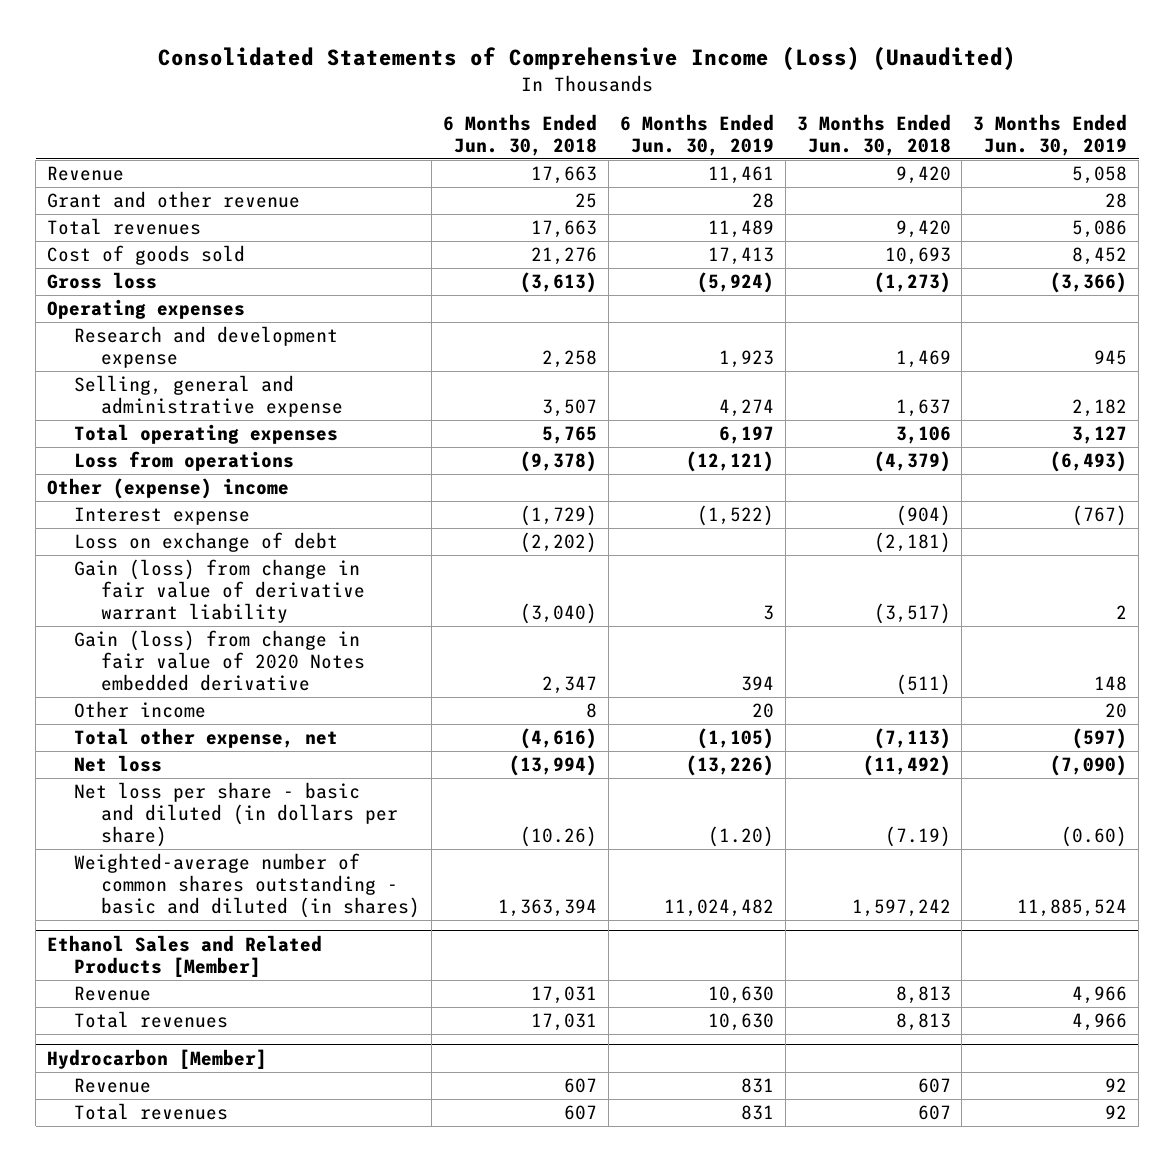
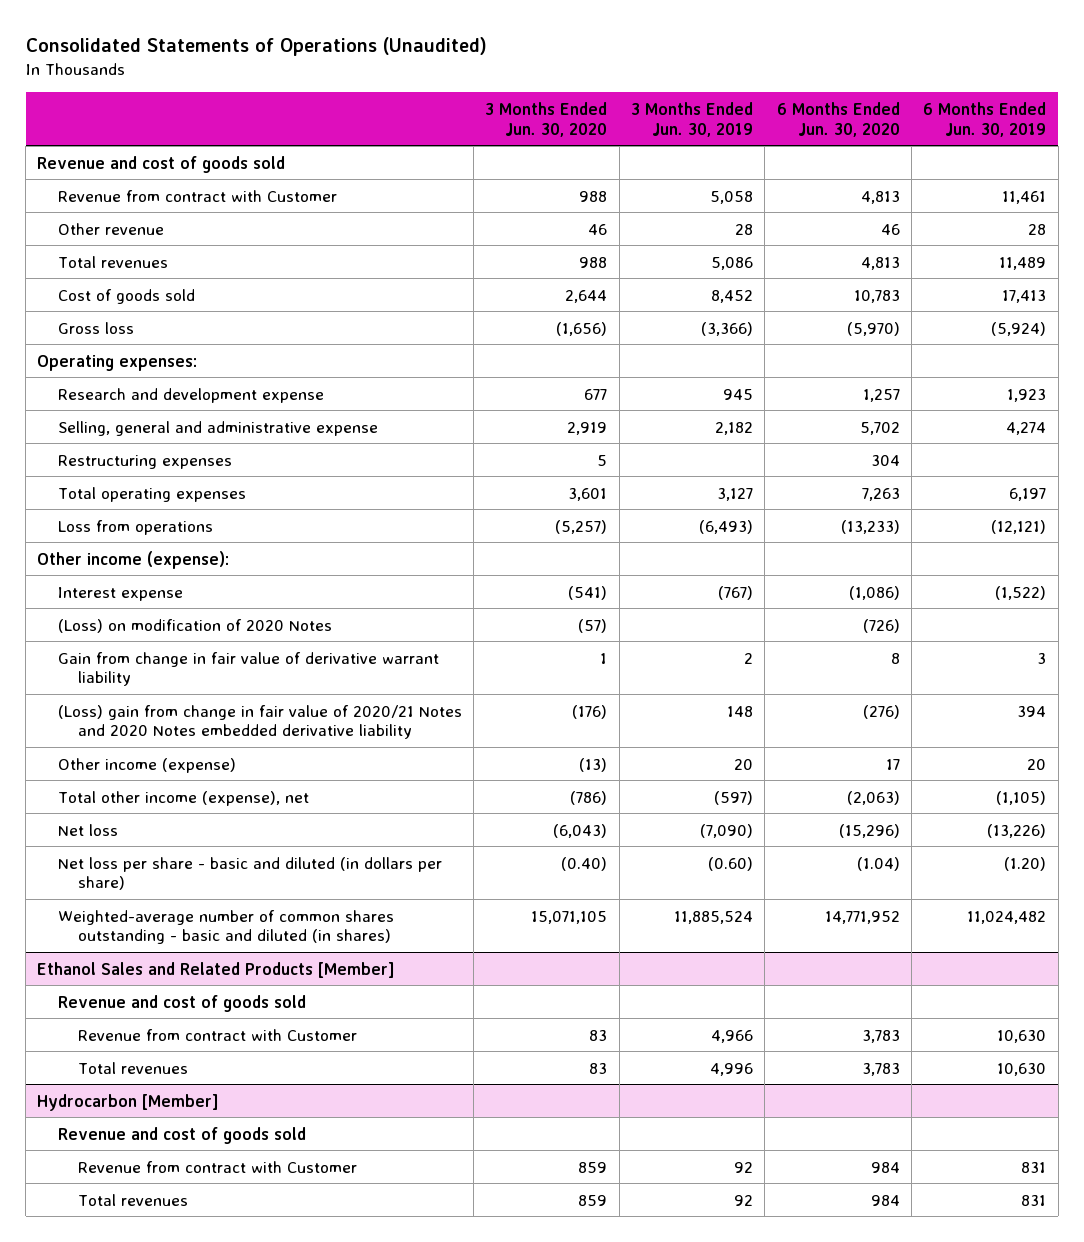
[158,47,1017,71] Consolidated Statements of Comprehensive Income (Loss) (Unaudited) -> [25,37,487,57] Consolidated Statements of Operations (Unaudited)
[442,113,597,156] 6 Months Ended Jun. 30, 2018 -> none
[796,113,951,156] 3 Months Ended Jun. 30, 2018 -> none
none -> [485,101,608,137] 3 Months Ended Jun. 30, 2020
none -> [776,101,900,137] 6 Months Ended Jun. 30, 2020
none -> [37,155,286,173] Revenue and cost of goods sold
[47,166,125,182] Revenue -> [57,189,337,202] Revenue from contract with Customer
[47,191,301,209] Grant and other revenue -> [57,222,164,235] Other revenue
[47,299,246,320] Operating expenses -> [37,354,198,371] Operating expenses:
none -> [57,454,232,469] Restructuring expenses
[47,478,290,500] Other (expense) income -> [37,550,230,569] Other income (expense):
[74,532,339,553] Loss on exchange of debt -> [57,618,332,633] (Loss) on modification of 2020 Notes
[74,559,366,623] Gain (loss) from change in fair value of derivative warrant liability -> [57,651,439,687] Gain from change in fair value of derivative warrant liability
[74,630,366,691] Gain (loss) from change in fair value of 2020 Notes embedded derivative -> [57,704,462,740] (Loss) gain from change in fair value of 2020/21 Notes and 2020 Notes embedded derivative liability
[74,701,207,719] Other income -> [57,757,236,773] Other income (expense)
[74,728,339,749] Total other expense, net -> [57,790,309,806] Total other income (expense), net
none -> [57,994,306,1012] Revenue and cost of goods sold
[74,986,152,1002] Revenue -> [77,1028,357,1041] Revenue from contract with Customer
[1072,1013,1128,1032] 4,966 -> [709,1062,753,1076] 4,996
none -> [57,1126,306,1144] Revenue and cost of goods sold
[74,1078,152,1094] Revenue -> [77,1160,357,1173] Revenue from contract with Customer

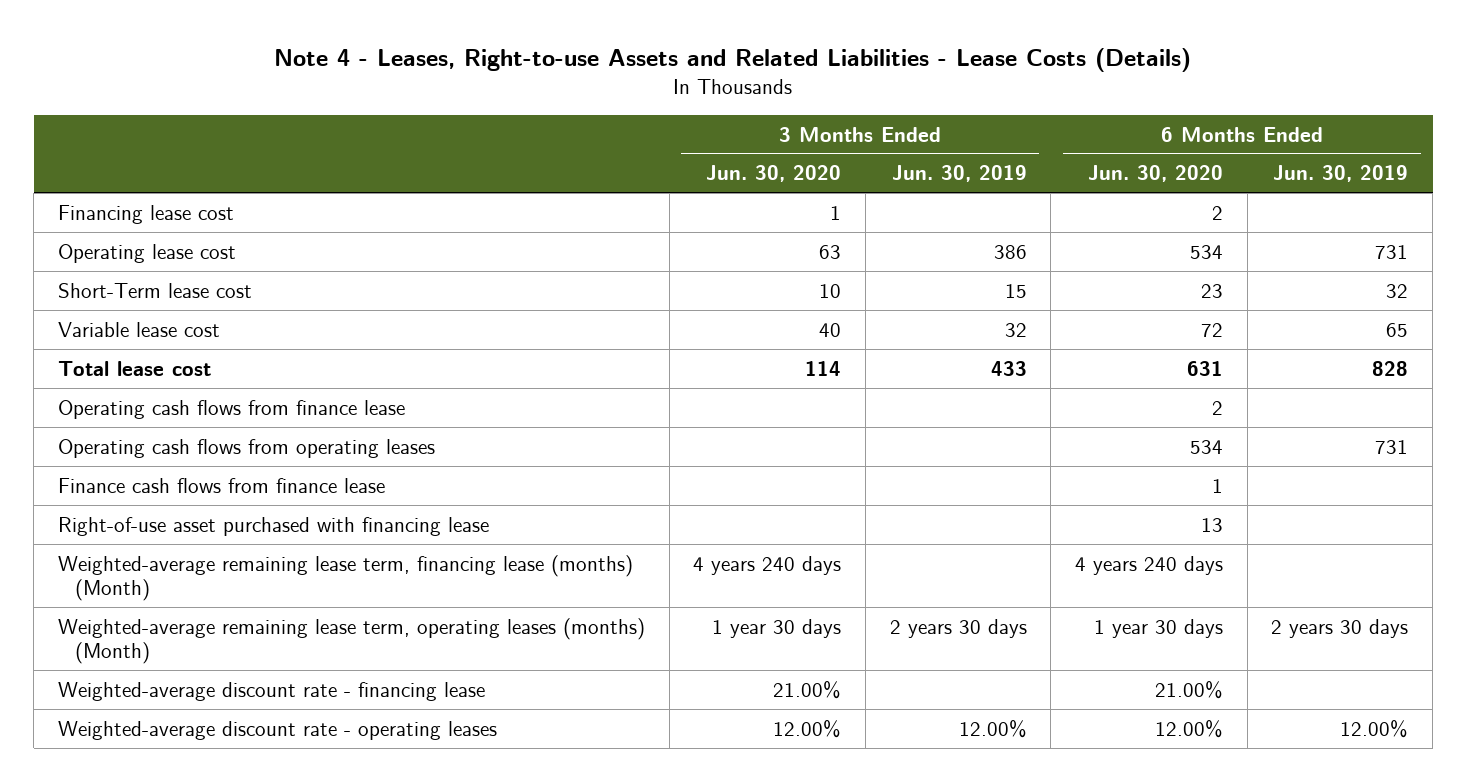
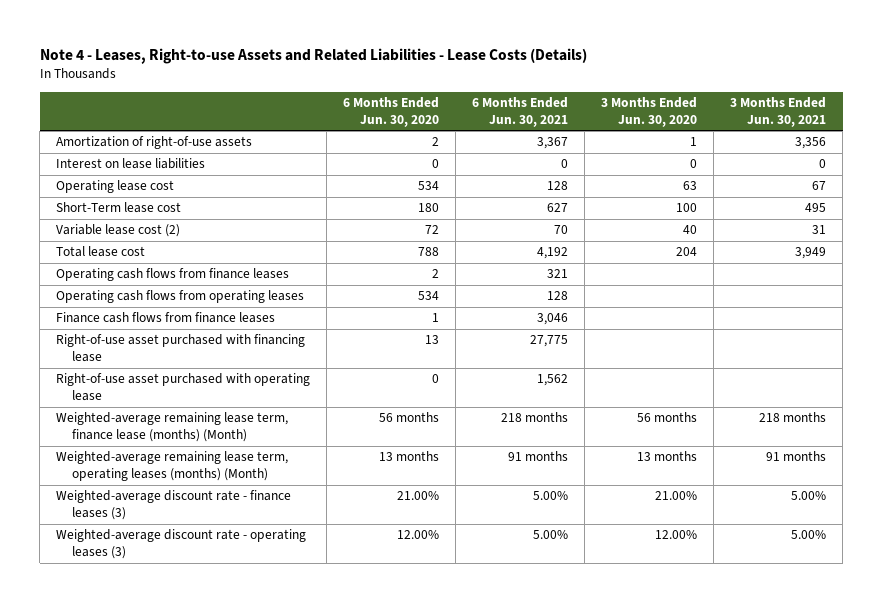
[891,165,1027,183] Jun. 30, 2019 -> none
[1273,165,1409,183] Jun. 30, 2019 -> none
none -> [472,96,569,127] 6 Months Ended Jun. 30, 2021
none -> [730,96,827,127] 3 Months Ended Jun. 30, 2021
[58,204,235,224] Financing lease cost -> none
none -> [56,136,253,150] Amortization of right-of-use assets
none -> [56,158,206,170] Interest on lease liabilities
[819,283,842,298] 10 -> [676,203,698,213] 100
[1201,283,1224,298] 23 -> [418,203,440,213] 180
[58,321,221,337] Variable lease cost -> [56,224,181,238] Variable lease cost (2)
[805,360,842,376] 114 -> [676,247,698,257] 204
[1187,360,1224,376] 631 -> [418,247,440,257] 788
[58,399,406,419] Operating cash flows from finance lease -> [56,268,290,282] Operating cash flows from finance leases
[58,477,386,493] Finance cash flows from finance lease -> [56,312,276,324] Finance cash flows from finance leases
none -> [56,373,311,402] Right-of-use asset purchased with operating lease
[58,554,634,602] Weighted-average remaining lease term, financing lease (months) (Month) -> [56,412,289,443] Weighted-average remaining lease term, finance lease (months) (Month)
[693,555,842,575] 4 years 240 days -> [637,412,698,423] 56 months
[1075,555,1224,575] 4 years 240 days -> [379,412,440,423] 56 months
[712,618,842,638] 1 year 30 days -> [637,451,698,462] 13 months
[1094,618,1224,638] 1 year 30 days -> [379,451,440,462] 13 months
[58,681,486,701] Weighted-average discount rate - financing lease -> [56,490,292,521] Weighted-average discount rate - finance leases (3)
[58,720,498,740] Weighted-average discount rate - operating leases -> [56,529,307,560] Weighted-average discount rate - operating leases (3)

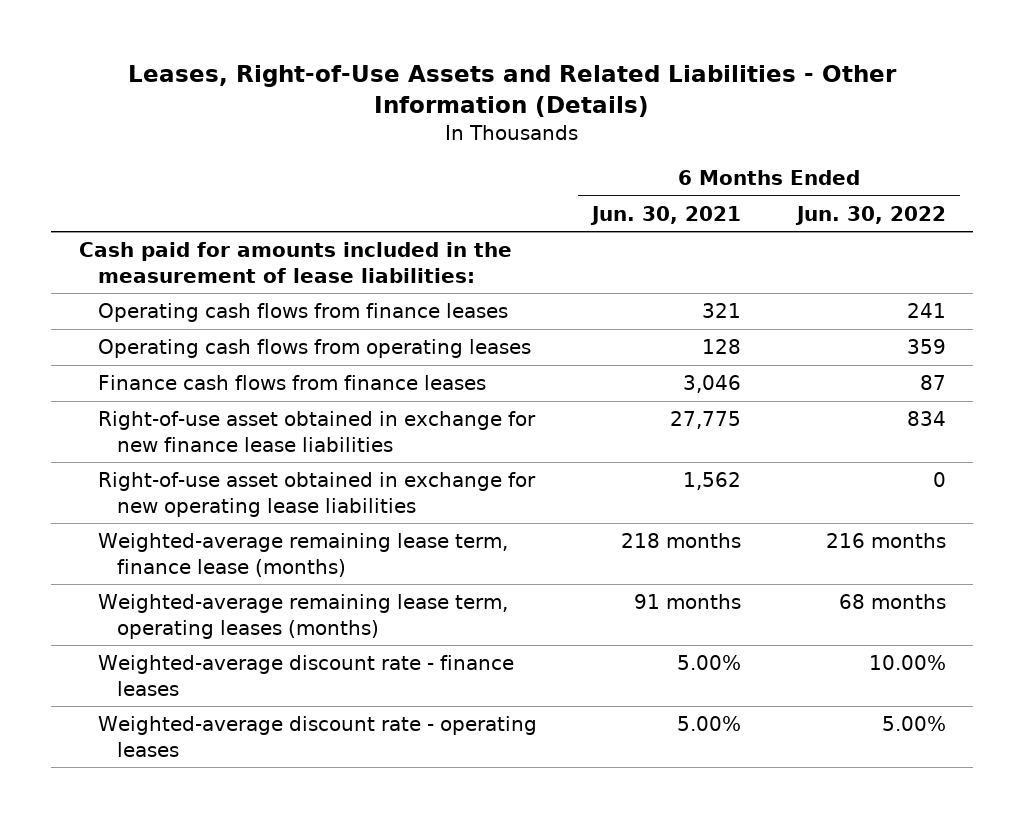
[39,48,587,65] Note 4 - Leases, Right-to-use Assets and Related Liabilities - Lease Costs (Details) -> [128,65,898,118] Leases, Right-of-Use Assets and Related Liabilities - Other Information (Details)
[343,96,440,127] 6 Months Ended Jun. 30, 2020 -> none
[601,96,698,127] 3 Months Ended Jun. 30, 2020 -> none
[730,96,827,127] 3 Months Ended Jun. 30, 2021 -> none
none -> [794,205,946,225] Jun. 30, 2022
[56,136,253,150] Amortization of right-of-use assets -> none
[56,158,206,170] Interest on lease liabilities -> none
[56,180,175,194] Operating lease cost -> none
[56,202,182,214] Short-Term lease cost -> none
[56,224,181,238] Variable lease cost (2) -> none
[56,246,146,258] Total lease cost -> none
none -> [79,242,513,283] Cash paid for amounts included in the measurement of lease liabilities:
[56,334,306,363] Right-of-use asset purchased with financing lease -> [97,411,536,452] Right-of-use asset obtained in exchange for new finance lease liabilities
[56,373,311,402] Right-of-use asset purchased with operating lease -> [97,472,536,517] Right-of-use asset obtained in exchange for new operating lease liabilities
[56,412,289,443] Weighted-average remaining lease term, finance lease (months) (Month) -> [97,533,508,577] Weighted-average remaining lease term, finance lease (months)
[56,451,289,482] Weighted-average remaining lease term, operating leases (months) (Month) -> [97,594,508,639] Weighted-average remaining lease term, operating leases (months)
[56,490,292,521] Weighted-average discount rate - finance leases (3) -> [97,655,514,696] Weighted-average discount rate - finance leases
[56,529,307,560] Weighted-average discount rate - operating leases (3) -> [97,716,537,757] Weighted-average discount rate - operating leases

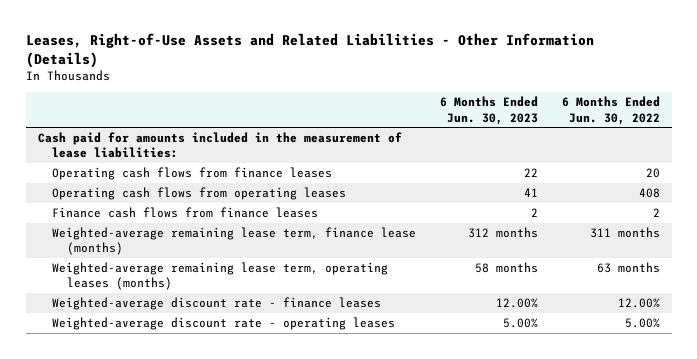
[590,205,742,225] Jun. 30, 2021 -> none
none -> [439,96,538,125] 6 Months Ended Jun. 30, 2023
[97,411,536,452] Right-of-use asset obtained in exchange for new finance lease liabilities -> none
[97,472,536,517] Right-of-use asset obtained in exchange for new operating lease liabilities -> none
[906,303,946,319] 241 -> [645,168,660,179] 20
[906,339,946,355] 359 -> [638,188,660,199] 408
[919,375,946,391] 87 -> [652,208,660,218] 2
[825,533,946,549] 216 months -> [589,227,660,239] 311 months
[838,594,946,610] 68 months -> [596,262,660,274] 63 months
[868,655,946,671] 10.00% -> [617,298,660,309] 12.00%

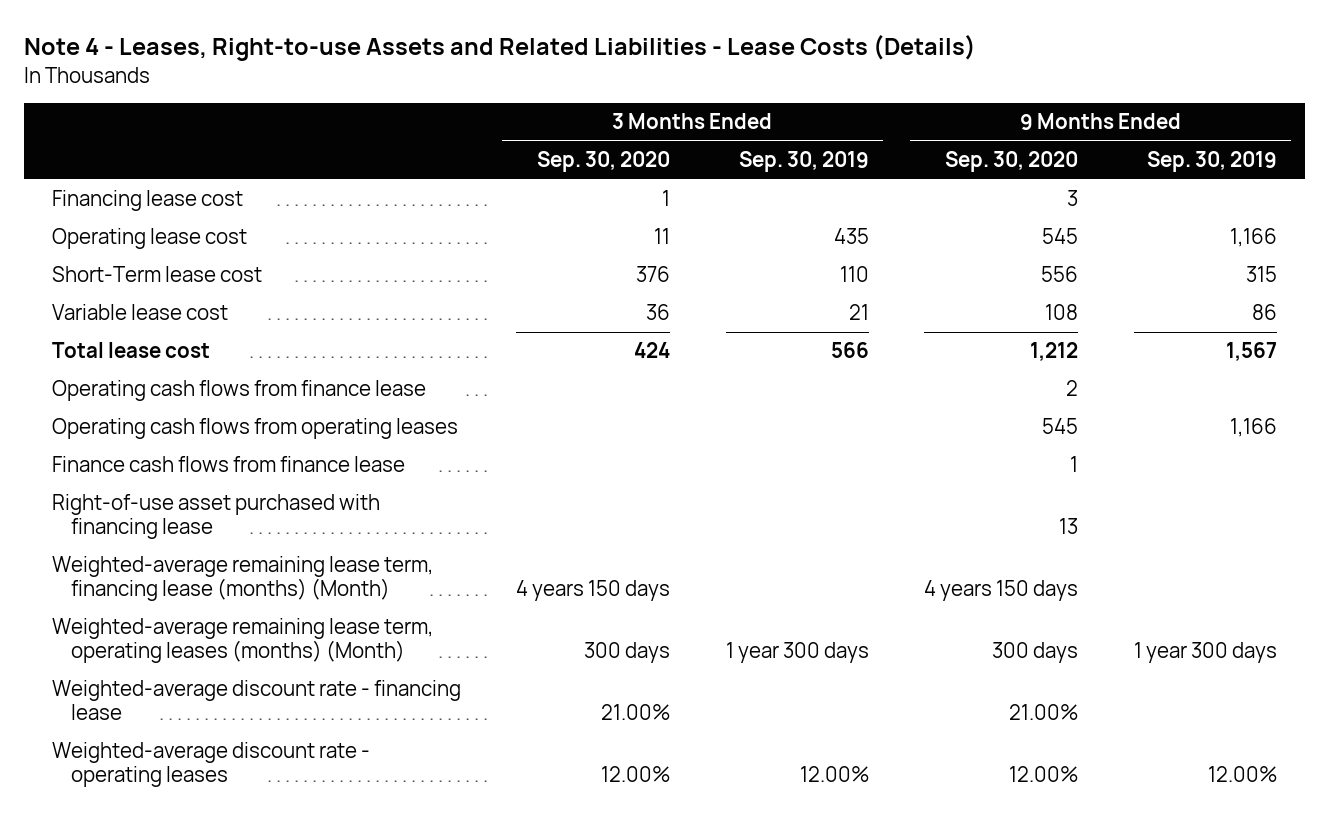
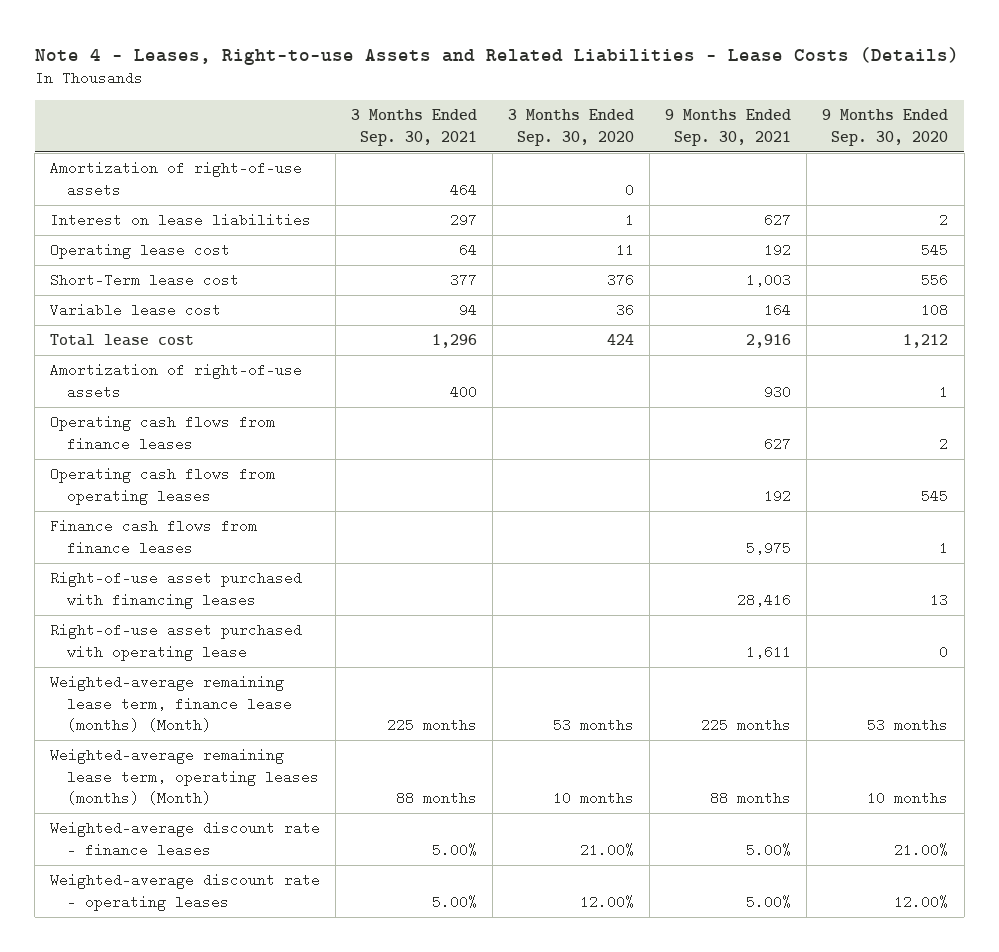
[738,151,869,173] Sep. 30, 2019 -> none
[1146,151,1277,173] Sep. 30, 2019 -> none
none -> [351,109,478,146] 3 Months Ended Sep. 30, 2021
none -> [665,109,792,146] 9 Months Ended Sep. 30, 2021
[51,190,243,212] Financing lease cost -> none
none -> [50,161,303,197] Amortization of right-of-use assets
none -> [50,213,312,228] Interest on lease liabilities
none -> [50,363,303,399] Amortization of right-of-use assets
[51,380,426,402] Operating cash flows from finance lease -> [50,415,276,451] Operating cash flows from finance leases
[51,456,405,473] Finance cash flows from finance lease -> [50,519,258,555] Finance cash flows from finance leases
[51,494,380,540] Right-of-use asset purchased with financing lease -> [50,571,303,609] Right-of-use asset purchased with financing leases
none -> [50,623,303,661] Right-of-use asset purchased with operating lease
[51,556,433,602] Weighted-average remaining lease term, financing lease (months) (Month) -> [50,675,292,733] Weighted-average remaining lease term, finance lease (months) (Month)
[516,580,671,602] 4 years 150 days -> [553,718,635,733] 53 months
[924,580,1079,602] 4 years 150 days -> [867,718,949,733] 53 months
[584,642,671,664] 300 days -> [553,791,635,806] 10 months
[992,642,1079,664] 300 days -> [867,791,949,806] 10 months
[51,680,461,721] Weighted-average discount rate - financing lease -> [50,821,321,857] Weighted-average discount rate - finance leases

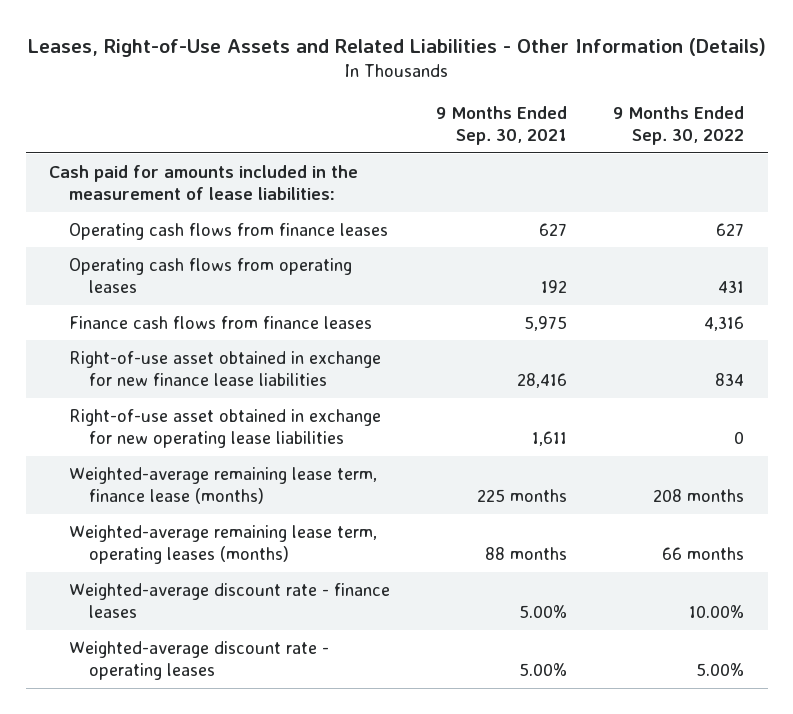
[34,46,959,65] Note 4 - Leases, Right-to-use Assets and Related Liabilities - Lease Costs (Details) -> [27,38,766,58] Leases, Right-of-Use Assets and Related Liabilities - Other Information (Details)
[351,109,478,146] 3 Months Ended Sep. 30, 2021 -> none
[508,109,635,146] 3 Months Ended Sep. 30, 2020 -> none
[822,109,949,146] 9 Months Ended Sep. 30, 2020 -> none
none -> [613,105,745,146] 9 Months Ended Sep. 30, 2022
[50,161,303,197] Amortization of right-of-use assets -> none
[50,213,312,228] Interest on lease liabilities -> none
[50,243,231,260] Operating lease cost -> none
[50,273,240,288] Short-Term lease cost -> none
[50,303,222,318] Variable lease cost -> none
[50,334,195,347] Total lease cost -> none
[50,363,303,399] Amortization of right-of-use assets -> none
none -> [48,164,358,201] Cash paid for amounts included in the measurement of lease liabilities:
[50,571,303,609] Right-of-use asset purchased with financing leases -> [69,350,382,387] Right-of-use asset obtained in exchange for new finance lease liabilities
[50,623,303,661] Right-of-use asset purchased with operating lease -> [69,408,382,449] Right-of-use asset obtained in exchange for new operating lease liabilities
[50,675,292,733] Weighted-average remaining lease term, finance lease (months) (Month) -> [69,466,378,505] Weighted-average remaining lease term, finance lease (months)
[50,748,319,806] Weighted-average remaining lease term, operating leases (months) (Month) -> [69,524,378,565] Weighted-average remaining lease term, operating leases (months)

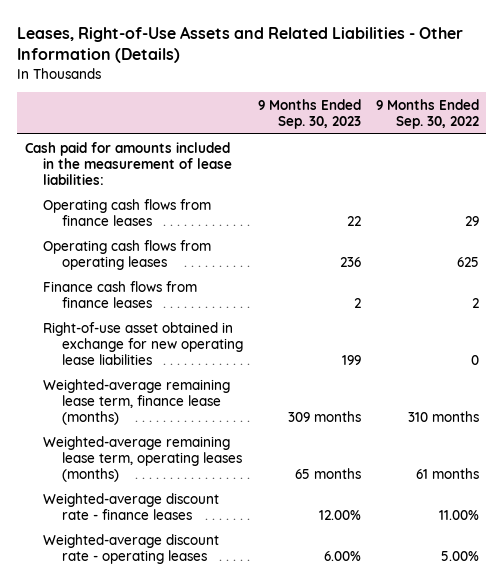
[436,105,568,146] 9 Months Ended Sep. 30, 2021 -> none
none -> [257,98,361,129] 9 Months Ended Sep. 30, 2023
[69,350,382,387] Right-of-use asset obtained in exchange for new finance lease liabilities -> none
[716,222,745,236] 627 -> [464,215,479,226] 29
[718,280,745,294] 431 -> [456,256,479,267] 625
[704,315,745,331] 4,316 -> [471,297,479,308] 2
[653,489,745,503] 208 months -> [407,410,479,422] 310 months
[662,547,745,561] 66 months -> [415,467,479,479] 61 months
[689,605,745,619] 10.00% -> [438,509,479,520] 11.00%

